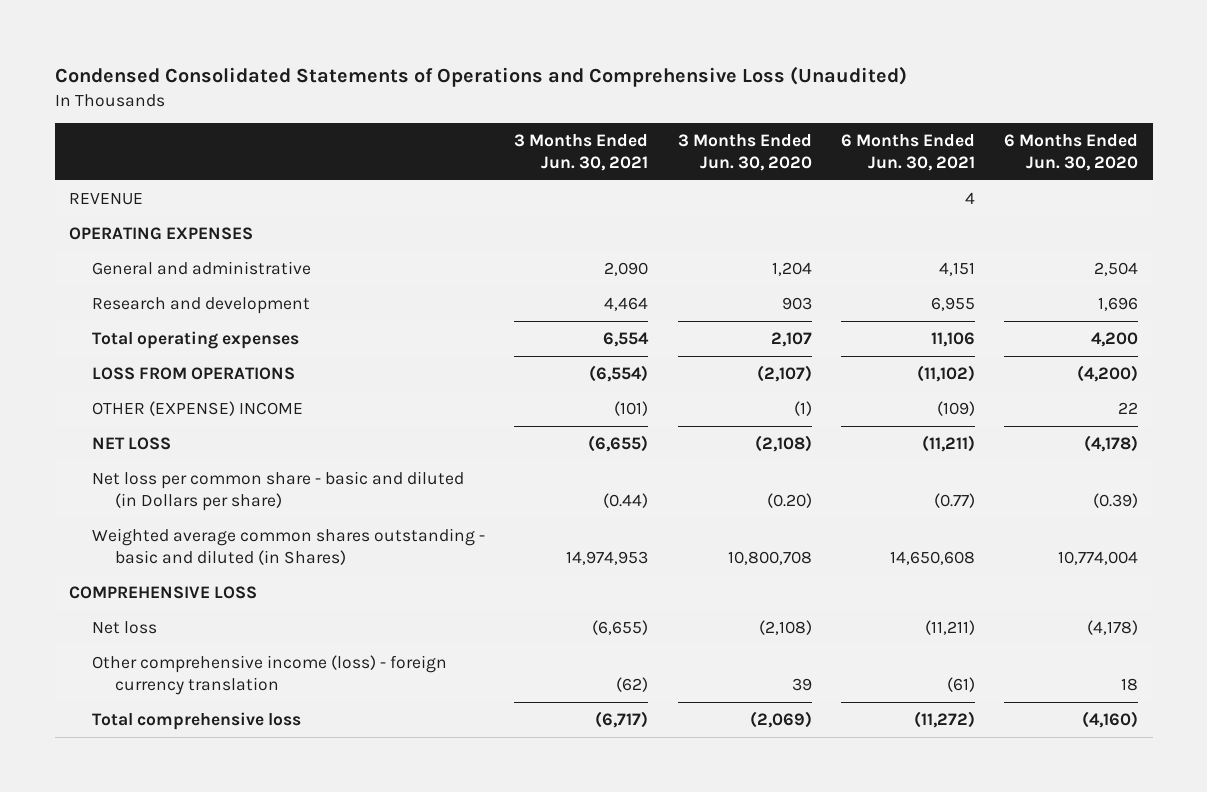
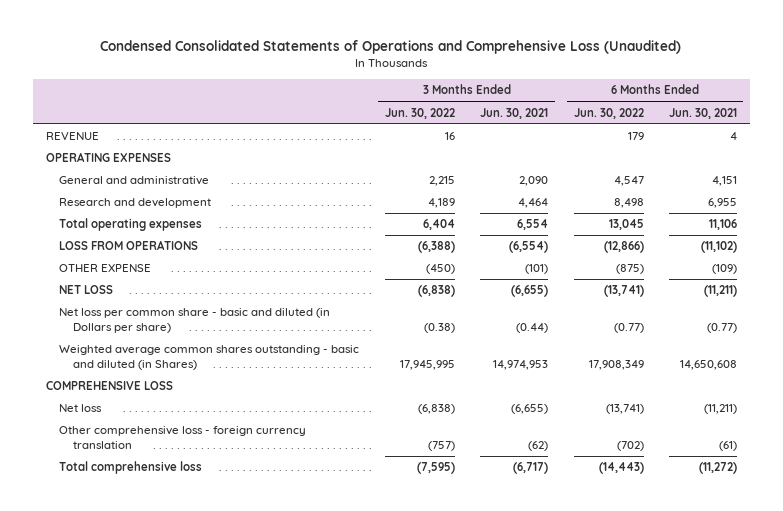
[677,134,812,172] 3 Months Ended Jun. 30, 2020 -> none
[1004,134,1139,172] 6 Months Ended Jun. 30, 2020 -> none
none -> [384,107,455,119] Jun. 30, 2022
none -> [573,107,644,119] Jun. 30, 2022
[92,400,304,416] OTHER (EXPENSE) INCOME -> [59,264,152,273] OTHER EXPENSE
[92,654,448,695] Other comprehensive income (loss) - foreign currency translation -> [59,426,307,450] Other comprehensive loss - foreign currency translation

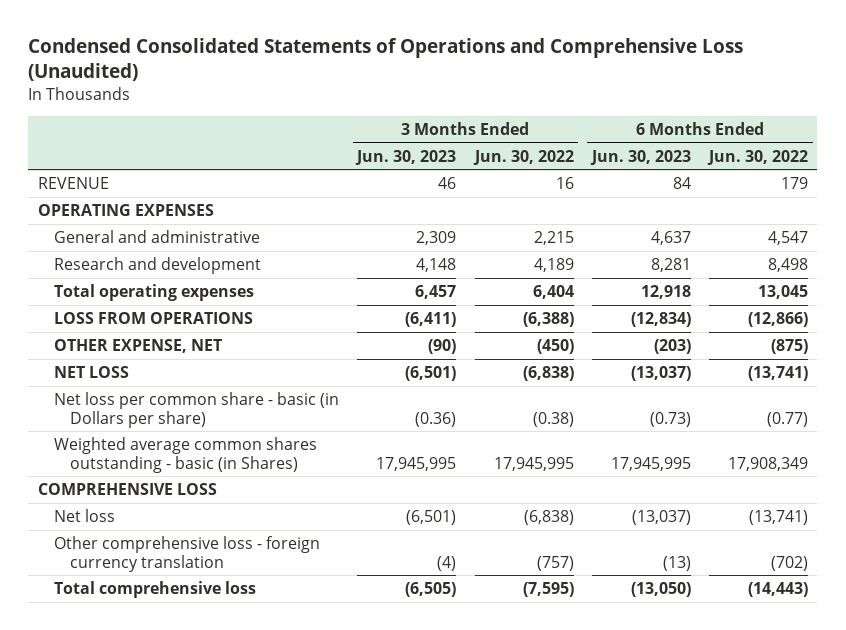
[480,107,549,119] Jun. 30, 2021 -> none
[668,107,737,119] Jun. 30, 2021 -> none
none -> [355,149,457,165] Jun. 30, 2023
none -> [589,149,691,165] Jun. 30, 2023
[59,264,152,273] OTHER EXPENSE -> [53,339,222,354] OTHER EXPENSE, NET
[59,308,331,334] Net loss per common share - basic and diluted (in Dollars per share) -> [53,392,339,428] Net loss per common share - basic (in Dollars per share)
[59,345,360,371] Weighted average common shares outstanding - basic and diluted (in Shares) -> [53,437,317,473] Weighted average common shares outstanding - basic (in Shares)

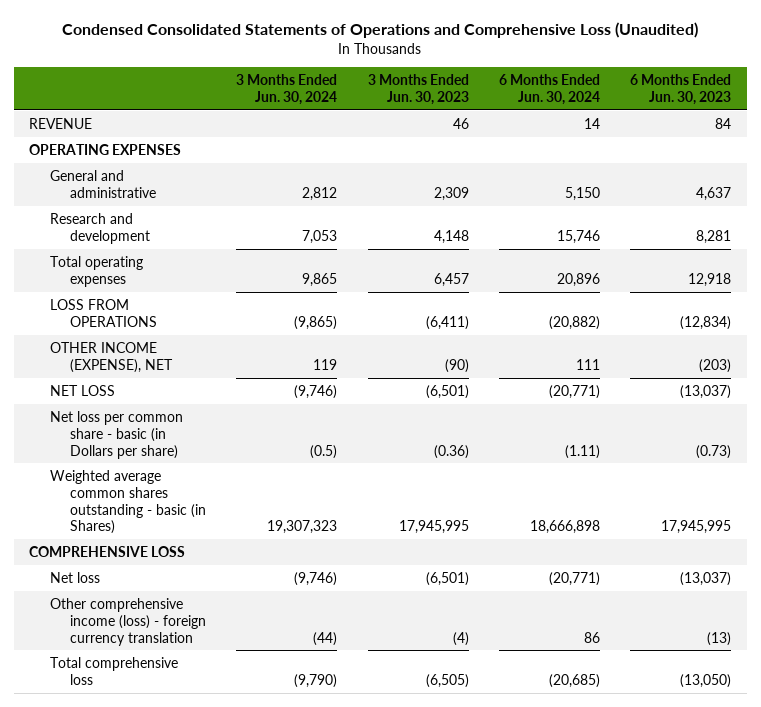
[472,149,574,165] Jun. 30, 2022 -> none
[707,149,809,165] Jun. 30, 2022 -> none
none -> [236,73,338,105] 3 Months Ended Jun. 30, 2024
none -> [499,73,601,105] 6 Months Ended Jun. 30, 2024
[53,339,222,354] OTHER EXPENSE, NET -> [49,341,174,373] OTHER INCOME (EXPENSE), NET
[53,536,320,572] Other comprehensive loss - foreign currency translation -> [49,597,207,646] Other comprehensive income (loss) - foreign currency translation

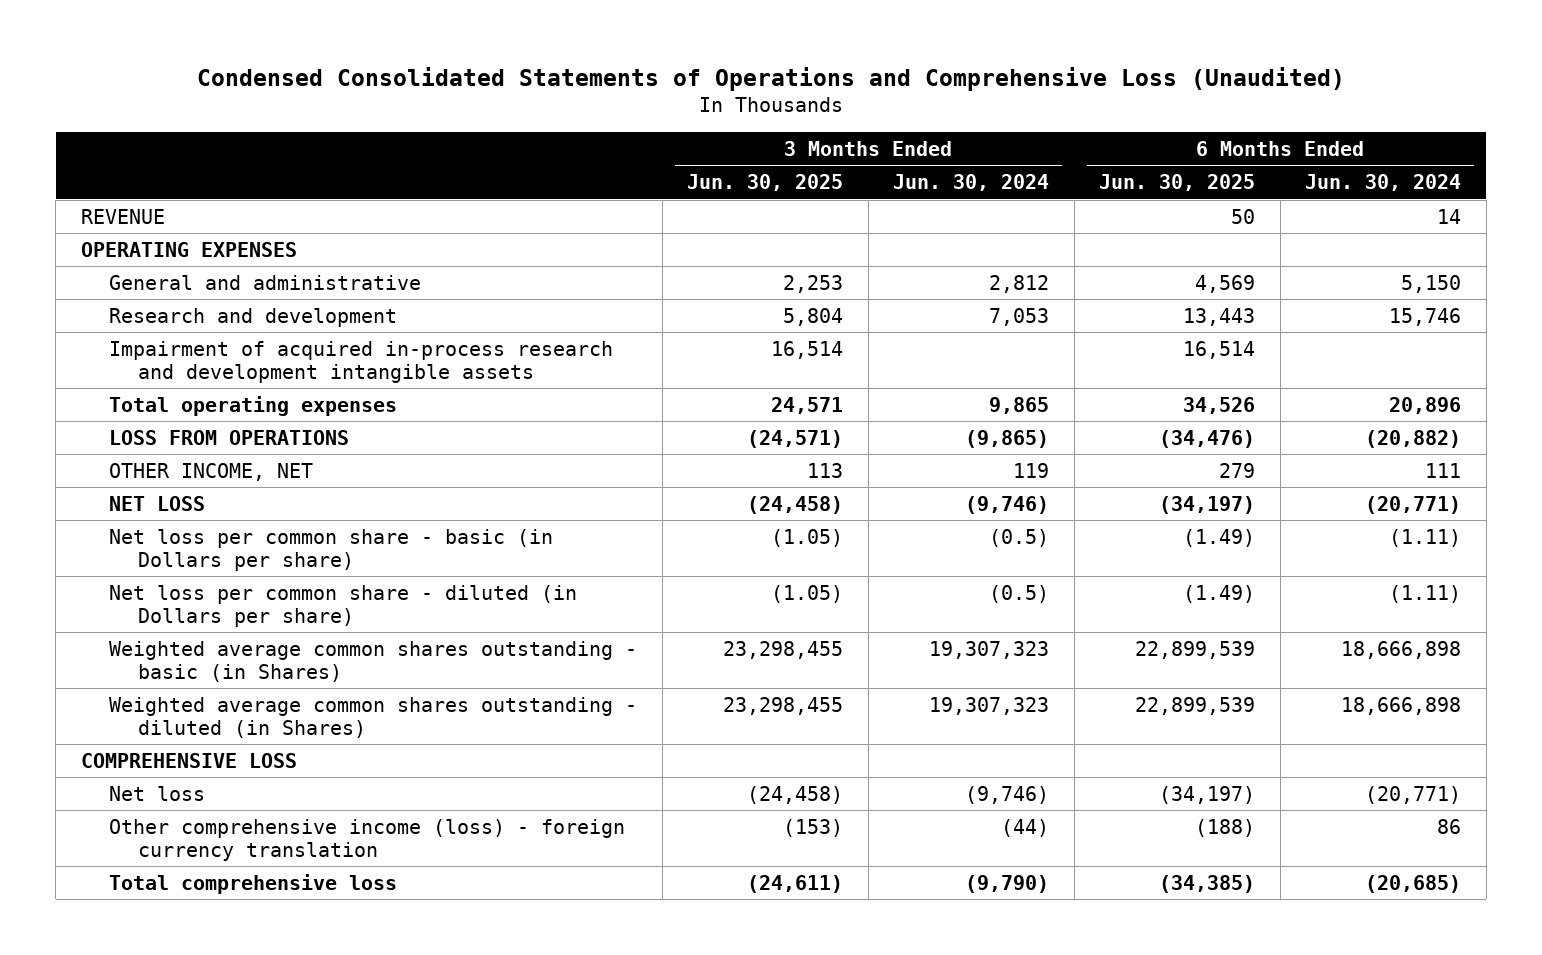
[367,73,469,105] 3 Months Ended Jun. 30, 2023 -> none
[630,73,732,105] 6 Months Ended Jun. 30, 2023 -> none
none -> [687,174,844,192] Jun. 30, 2025
none -> [1099,174,1256,192] Jun. 30, 2025
none -> [109,340,614,383] Impairment of acquired in-process research and development intangible assets
[49,341,174,373] OTHER INCOME (EXPENSE), NET -> [109,462,314,481] OTHER INCOME, NET
none -> [109,584,578,627] Net loss per common share - diluted (in Dollars per share)
none -> [109,696,638,738] Weighted average common shares outstanding - diluted (in Shares)

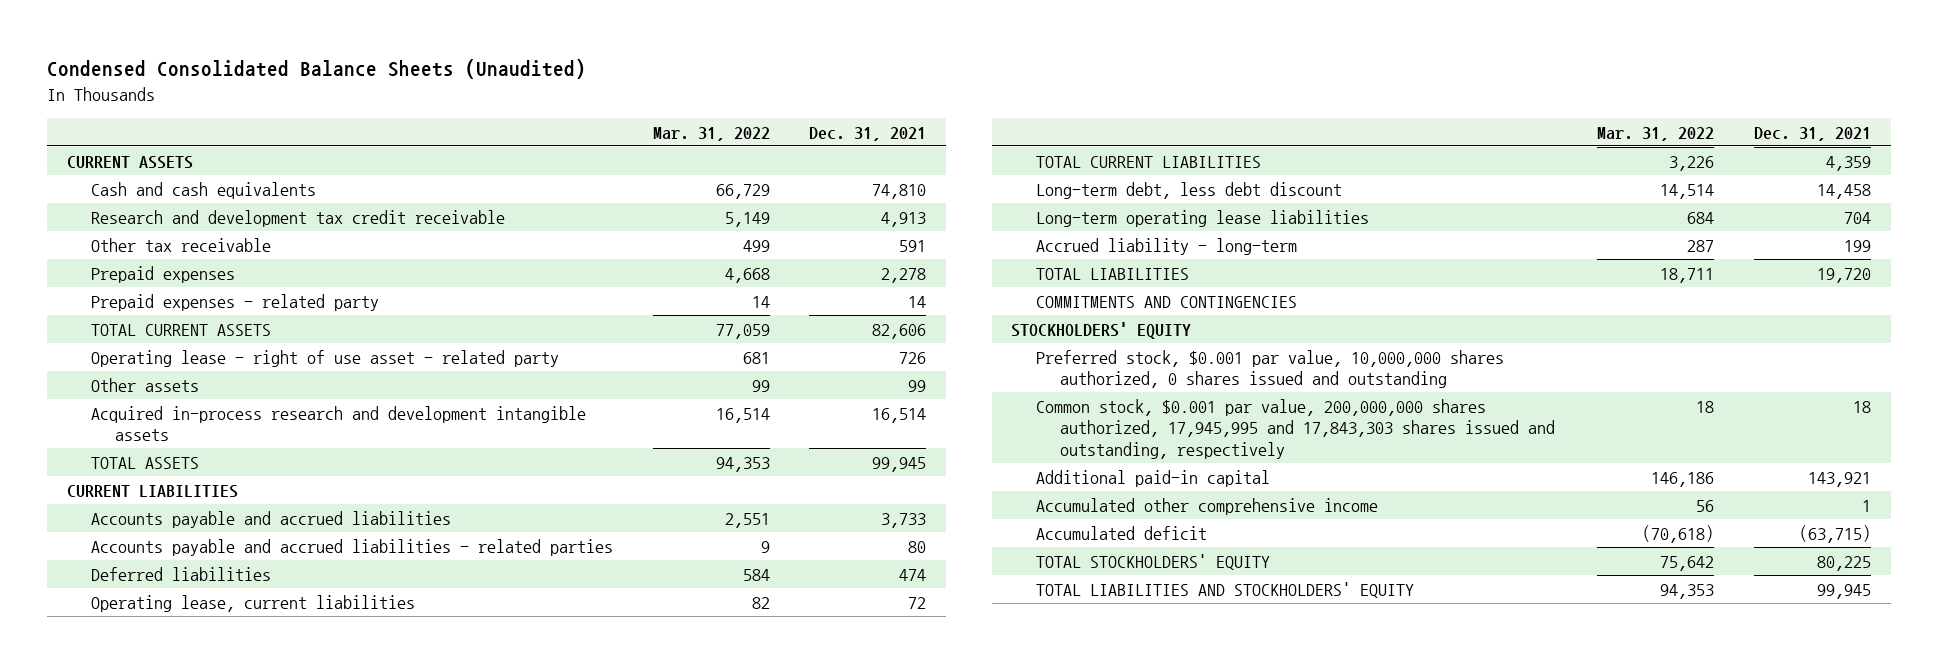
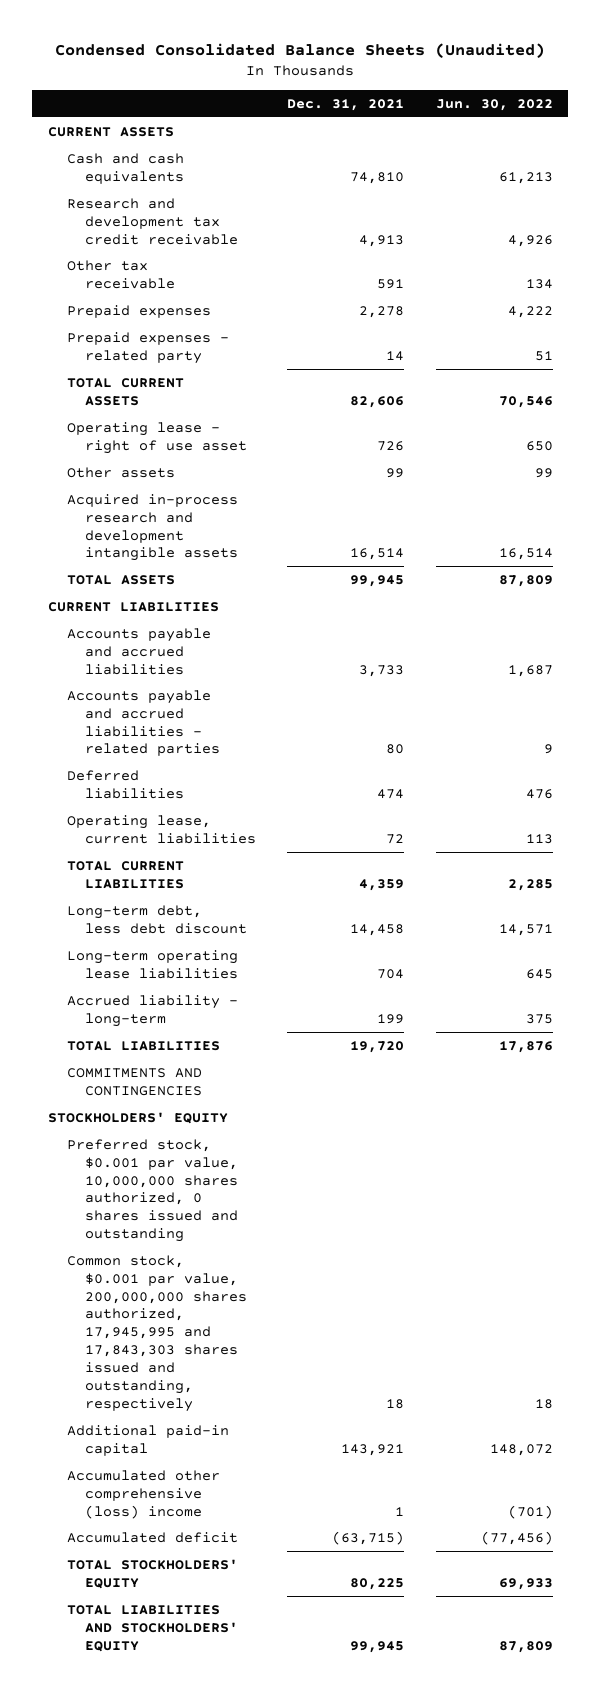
[652,126,770,141] Mar. 31, 2022 -> none
none -> [435,98,553,111] Jun. 30, 2022
[91,349,560,367] Operating lease - right of use asset - related party -> [66,421,248,454] Operating lease - right of use asset
[1035,497,1378,515] Accumulated other comprehensive income -> [66,1469,220,1519] Accumulated other comprehensive (loss) income

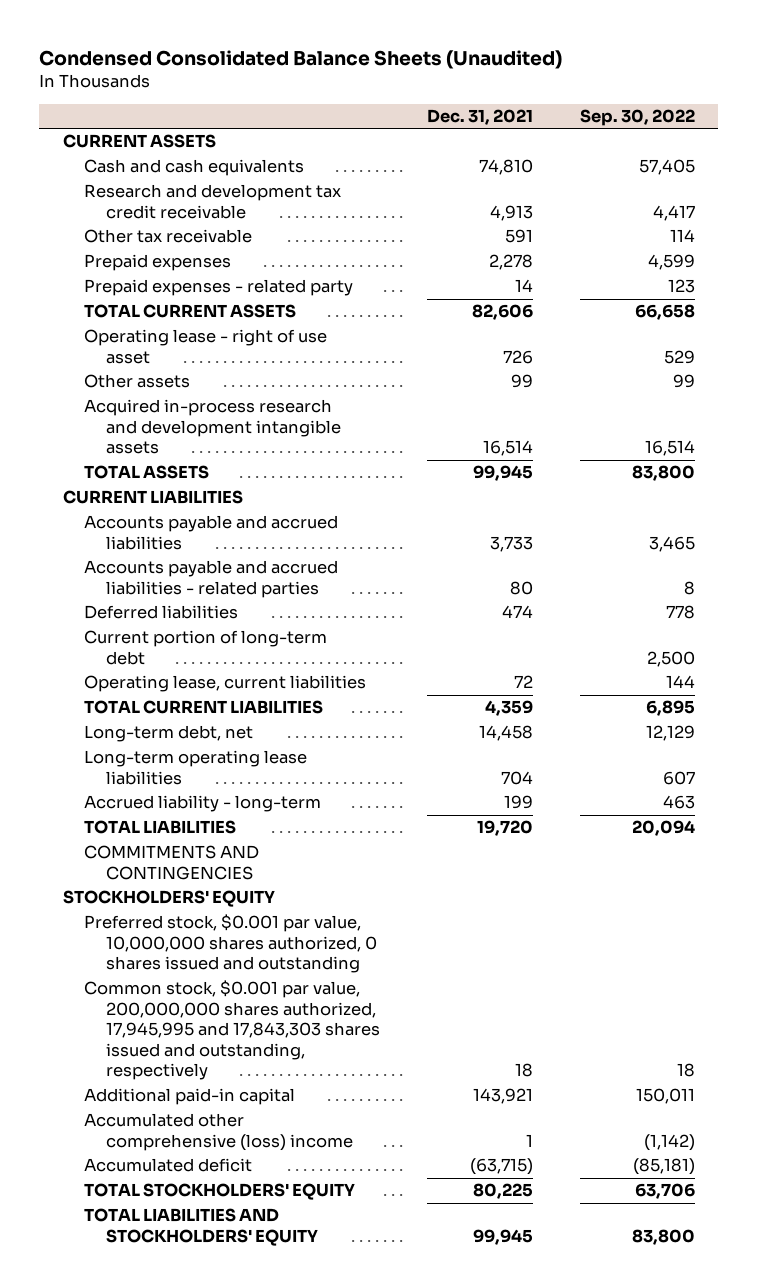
[435,98,553,111] Jun. 30, 2022 -> none
none -> [579,109,695,127] Sep. 30, 2022
none -> [84,630,328,665] Current portion of long-term debt
[66,904,248,934] Long-term debt, less debt discount -> [84,725,254,743] Long-term debt, net

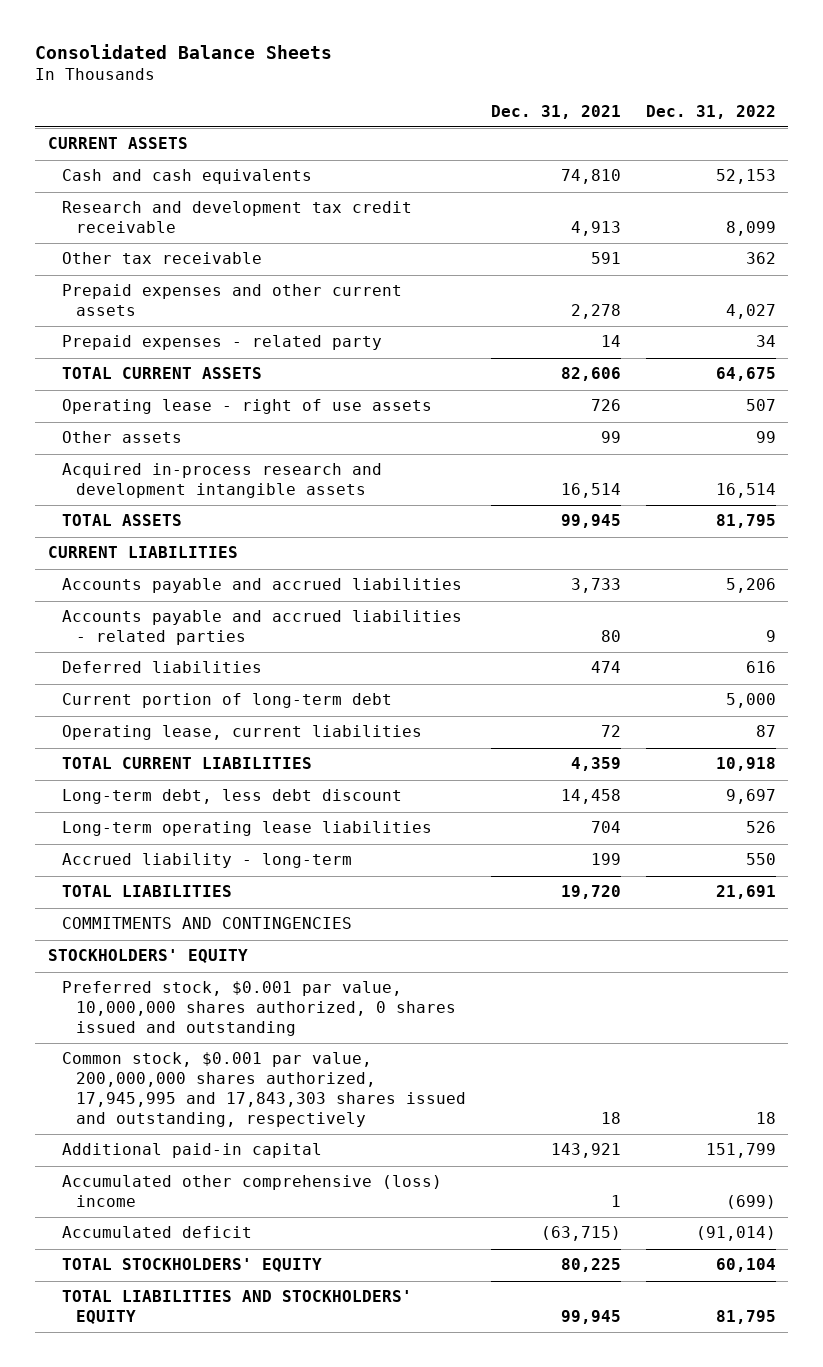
[39,49,563,69] Condensed Consolidated Balance Sheets (Unaudited) -> [35,43,333,59] Consolidated Balance Sheets
[579,109,695,127] Sep. 30, 2022 -> none
none -> [645,104,776,119] Dec. 31, 2022
[84,254,232,272] Prepaid expenses -> [61,284,402,317] Prepaid expenses and other current assets
[84,329,328,364] Operating lease - right of use asset -> [61,399,432,415] Operating lease - right of use assets
[84,725,254,743] Long-term debt, net -> [61,789,402,805] Long-term debt, less debt discount

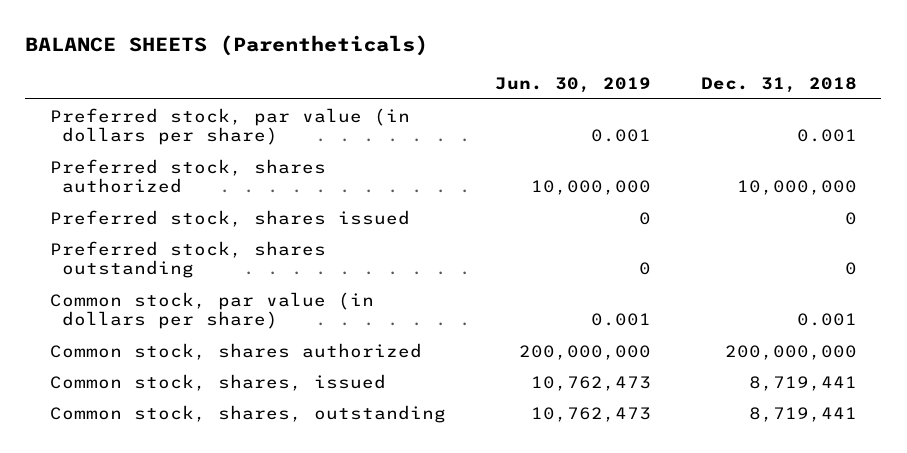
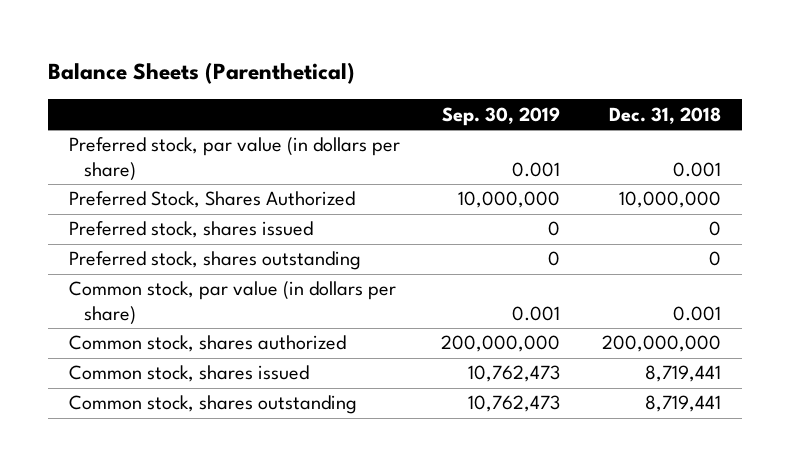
[25,34,429,56] BALANCE SHEETS (Parentheticals) -> [48,62,356,85] Balance Sheets (Parenthetical)
[495,77,652,94] Jun. 30, 2019 -> none
none -> [442,106,561,126] Sep. 30, 2019
[49,158,326,194] Preferred stock, shares authorized -> [68,191,355,209] Preferred Stock, Shares Authorized
[49,373,386,391] Common stock, shares, issued -> [68,365,309,383] Common stock, shares issued
[49,404,446,423] Common stock, shares, outstanding -> [68,395,357,415] Common stock, shares outstanding

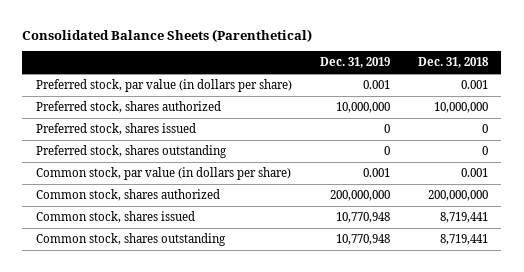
[48,62,356,85] Balance Sheets (Parenthetical) -> [22,28,313,42] Consolidated Balance Sheets (Parenthetical)
[442,106,561,126] Sep. 30, 2019 -> none
none -> [319,57,390,69] Dec. 31, 2019
[68,191,355,209] Preferred Stock, Shares Authorized -> [36,101,222,114] Preferred stock, shares authorized

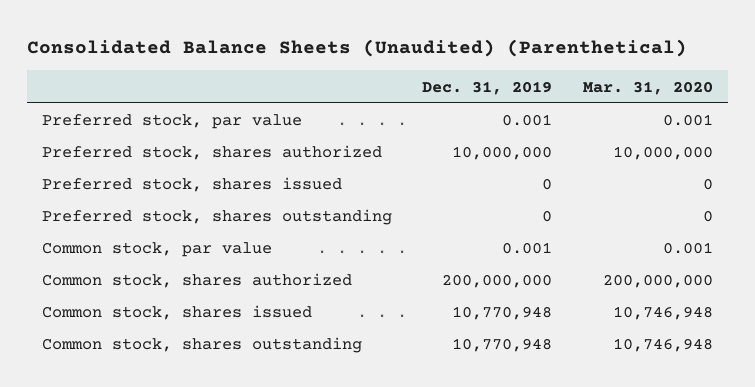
[22,28,313,42] Consolidated Balance Sheets (Parenthetical) -> [26,39,687,58] Consolidated Balance Sheets (Unaudited) (Parenthetical)
[417,57,489,69] Dec. 31, 2018 -> none
none -> [582,80,713,95] Mar. 31, 2020
[36,79,293,93] Preferred stock, par value (in dollars per share) -> [42,114,303,130] Preferred stock, par value
[36,167,292,181] Common stock, par value (in dollars per share) -> [42,242,273,258] Common stock, par value

